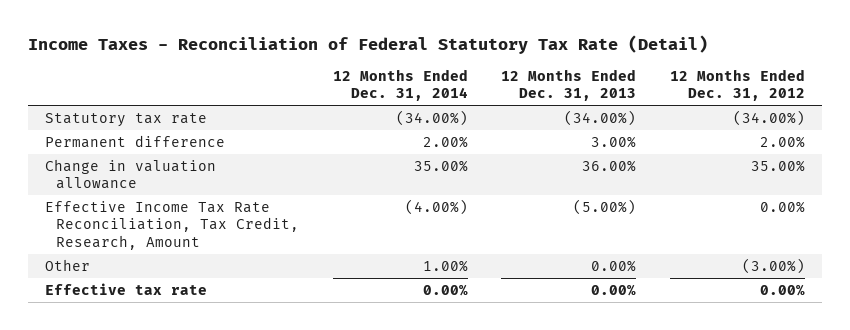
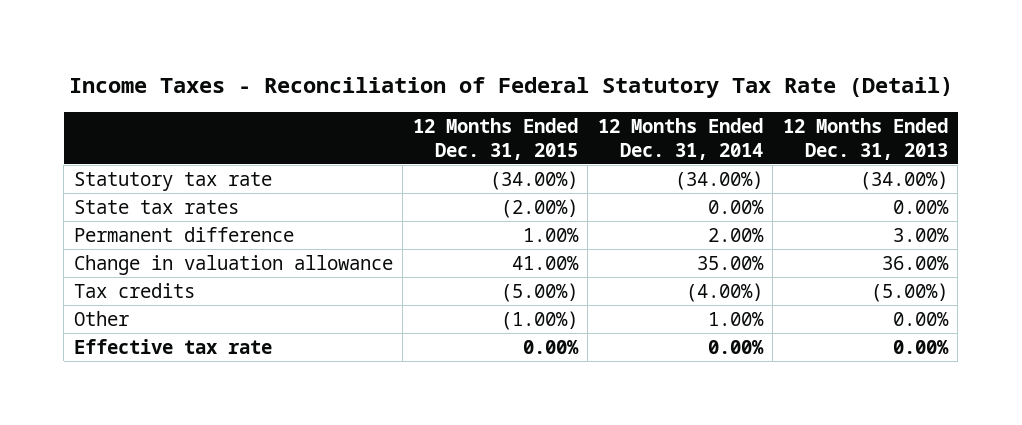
[670,68,806,102] 12 Months Ended Dec. 31, 2012 -> none
none -> [412,118,578,160] 12 Months Ended Dec. 31, 2015
none -> [73,199,239,214] State tax rates
[44,200,299,250] Effective Income Tax Rate Reconciliation, Tax Credit, Research, Amount -> [73,282,195,298] Tax credits

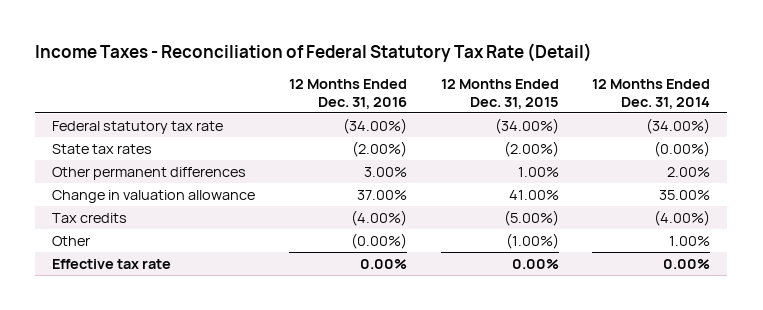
[782,118,948,160] 12 Months Ended Dec. 31, 2013 -> none
none -> [288,79,407,109] 12 Months Ended Dec. 31, 2016
[73,171,272,191] Statutory tax rate -> [52,120,224,134] Federal statutory tax rate
[707,199,764,214] 0.00% -> [654,140,711,157] (0.00%)
[73,226,294,242] Permanent difference -> [52,166,247,180] Other permanent differences

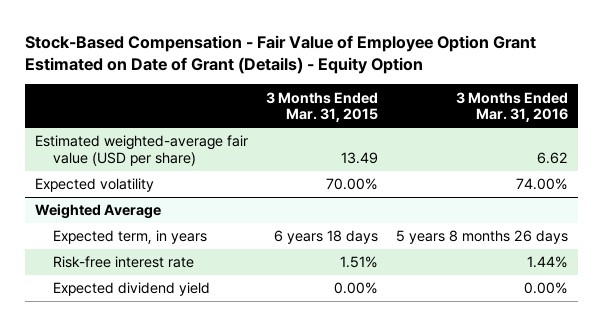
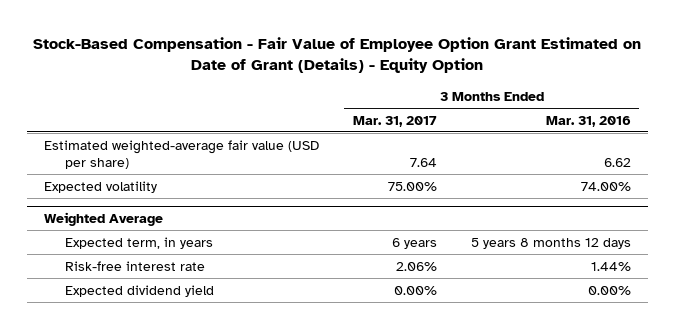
[265,91,378,123] 3 Months Ended Mar. 31, 2015 -> none
none -> [352,115,437,127] Mar. 31, 2017
[396,230,569,245] 5 years 8 months 26 days -> [470,237,631,249] 5 years 8 months 12 days

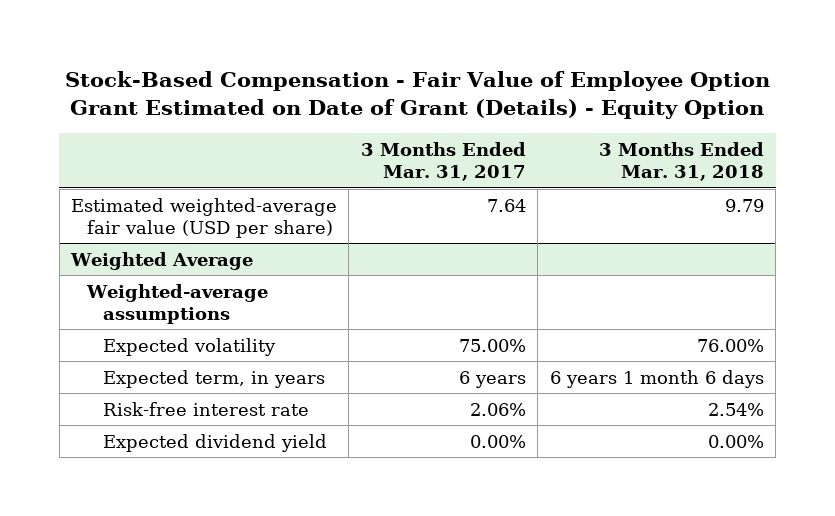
[545,115,631,127] Mar. 31, 2016 -> none
none -> [598,142,764,182] 3 Months Ended Mar. 31, 2018
[43,180,157,193] Expected volatility -> none
none -> [86,283,269,324] Weighted-average assumptions
none -> [103,337,277,356] Expected volatility

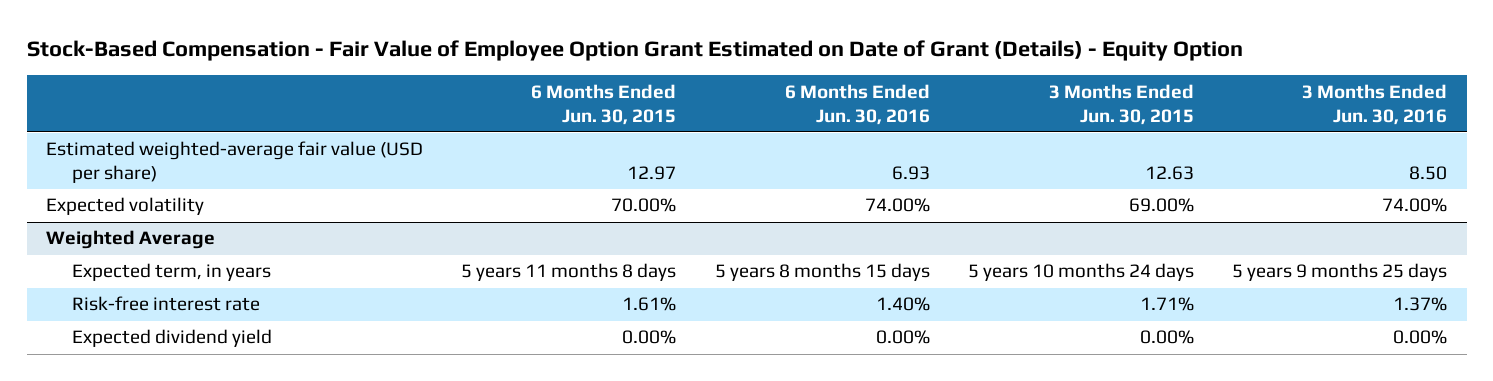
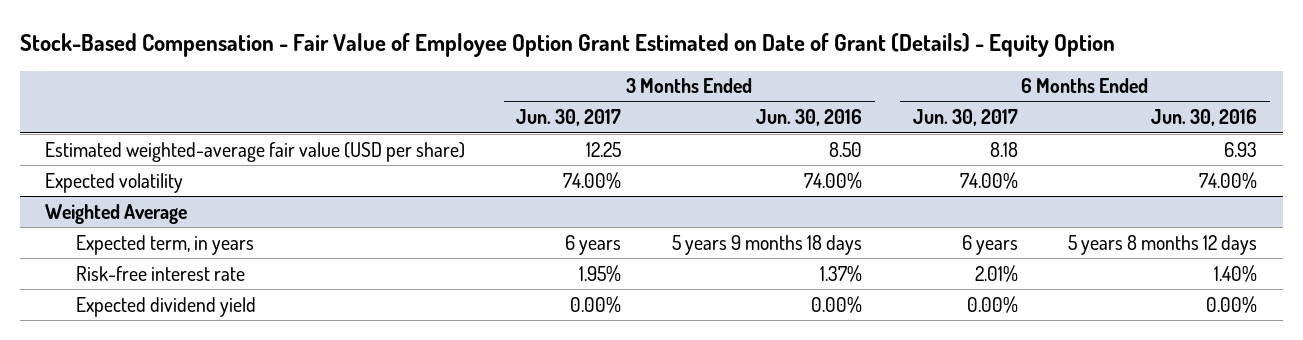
[531,83,677,125] 6 Months Ended Jun. 30, 2015 -> none
[1049,83,1195,125] 3 Months Ended Jun. 30, 2015 -> none
none -> [516,109,622,127] Jun. 30, 2017
none -> [912,109,1018,127] Jun. 30, 2017
[714,263,930,282] 5 years 8 months 15 days -> [1068,234,1258,255] 5 years 8 months 12 days
[1232,263,1448,282] 5 years 9 months 25 days -> [671,234,862,255] 5 years 9 months 18 days

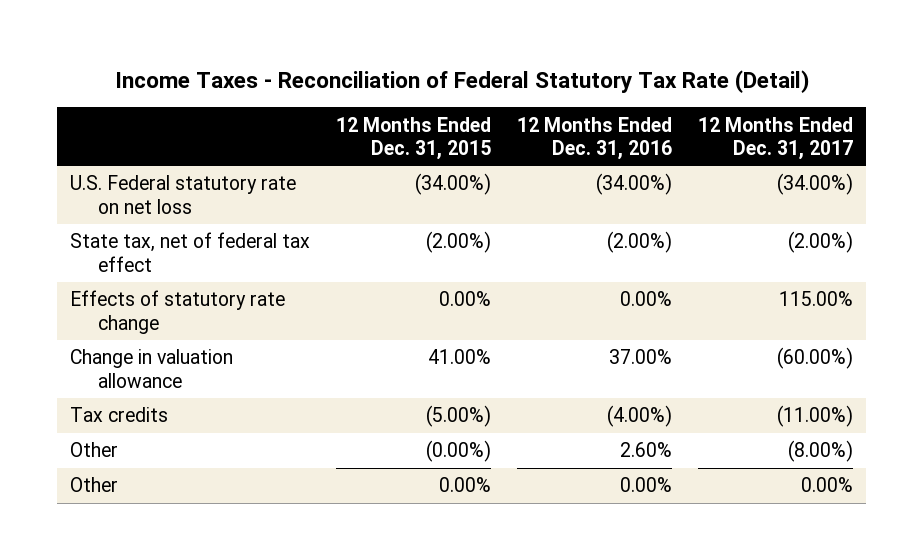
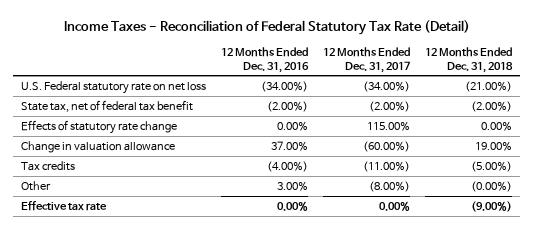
[336,116,492,161] 12 Months Ended Dec. 31, 2015 -> none
none -> [425,46,514,73] 12 Months Ended Dec. 31, 2018
[70,232,311,272] State tax, net of federal tax effect -> [20,99,193,112] State tax, net of federal tax benefit
[620,442,673,458] 2.60% -> [276,180,308,191] 3.00%
[70,477,119,493] Other -> [20,200,107,211] Effective tax rate

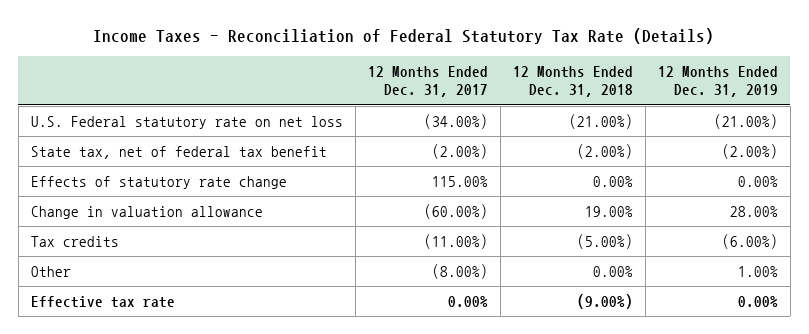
[63,19,470,35] Income Taxes - Reconciliation of Federal Statutory Tax Rate (Detail) -> [93,28,715,45] Income Taxes - Reconciliation of Federal Statutory Tax Rate (Details)
[220,46,309,73] 12 Months Ended Dec. 31, 2016 -> none
none -> [657,65,778,98] 12 Months Ended Dec. 31, 2019
[471,180,513,192] (0.00%) -> [592,265,633,277] 0.00%

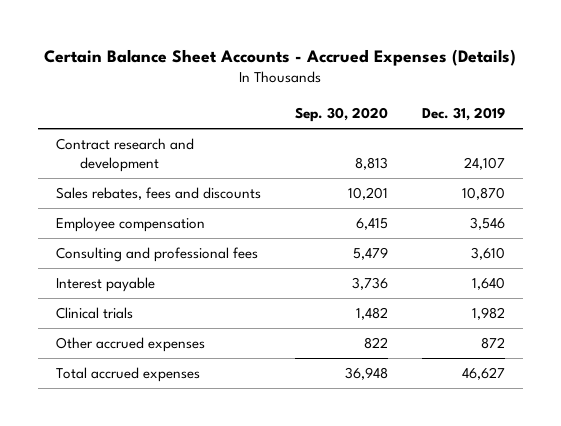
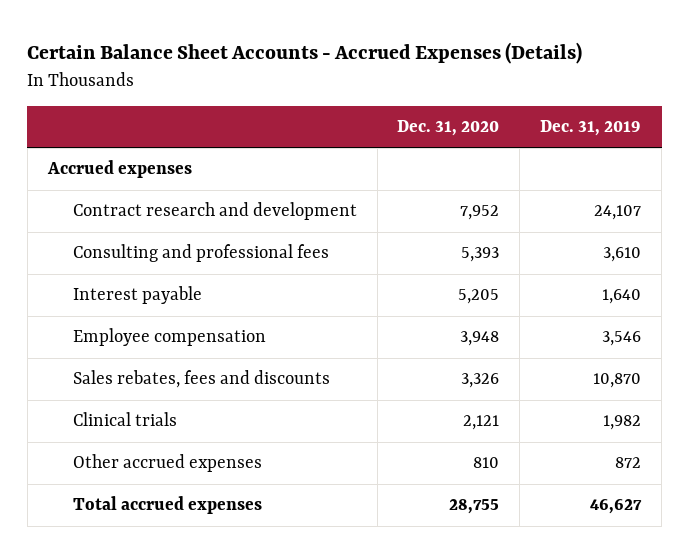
[294,106,388,122] Sep. 30, 2020 -> none
none -> [397,120,500,137] Dec. 31, 2020
none -> [46,160,192,179] Accrued expenses
[55,217,205,233] Employee compensation -> [72,328,266,347] Employee compensation
[55,187,261,201] Sales rebates, fees and discounts -> [72,370,330,389] Sales rebates, fees and discounts

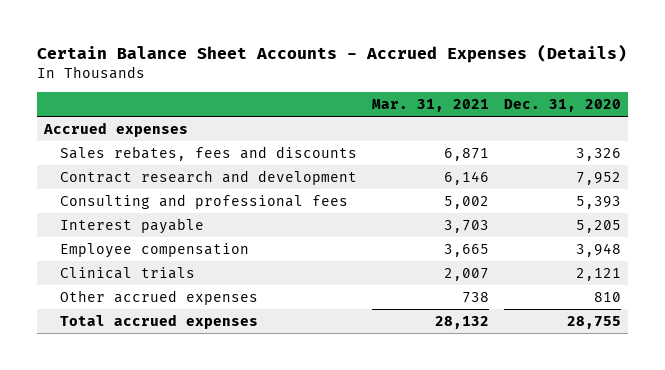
[540,120,642,137] Dec. 31, 2019 -> none
none -> [371,99,489,113] Mar. 31, 2021
[72,370,330,389] Sales rebates, fees and discounts -> [60,146,358,162] Sales rebates, fees and discounts

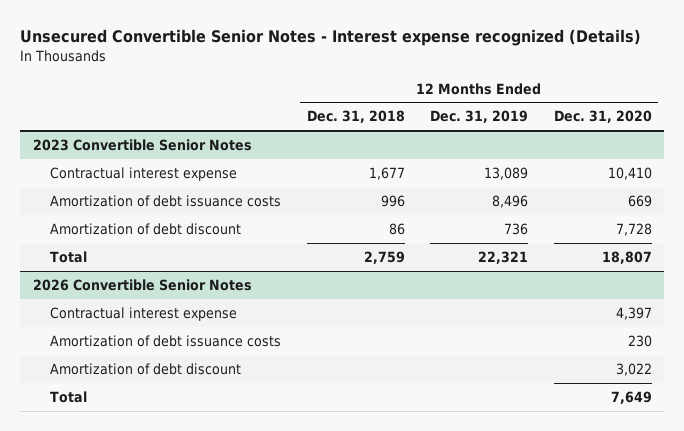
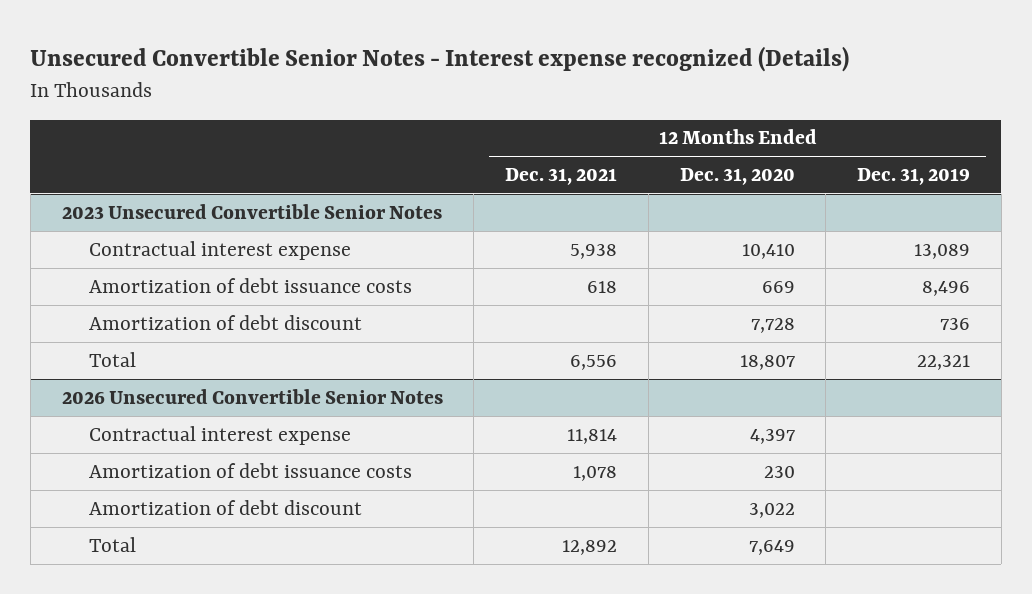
[306,110,405,124] Dec. 31, 2018 -> none
none -> [505,168,618,186] Dec. 31, 2021
[32,138,252,151] 2023 Convertible Senior Notes -> [61,203,442,219] 2023 Unsecured Convertible Senior Notes
[32,278,252,291] 2026 Convertible Senior Notes -> [61,388,443,404] 2026 Unsecured Convertible Senior Notes

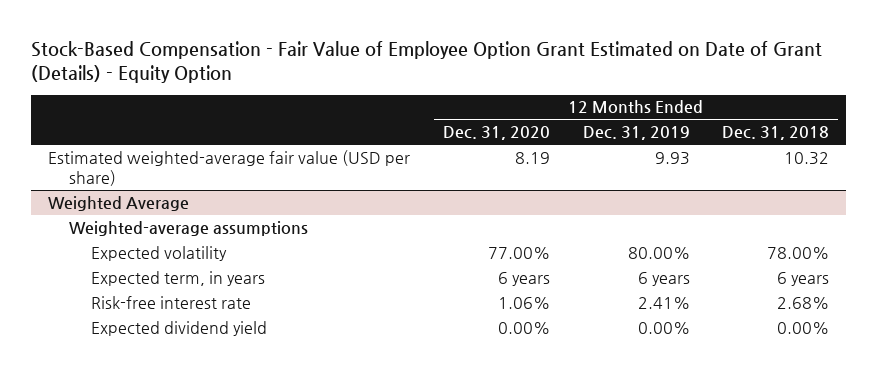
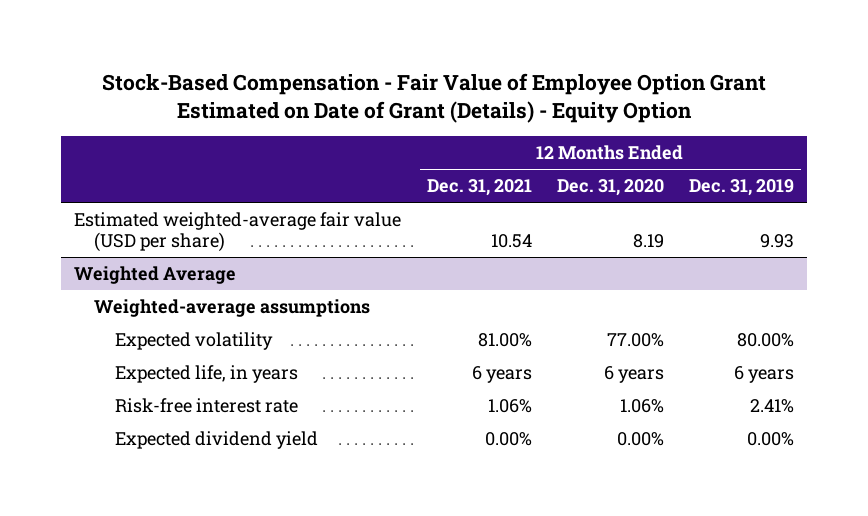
[722,126,830,141] Dec. 31, 2018 -> none
none -> [426,179,532,197] Dec. 31, 2021
[90,270,265,286] Expected term, in years -> [114,365,298,384] Expected life, in years

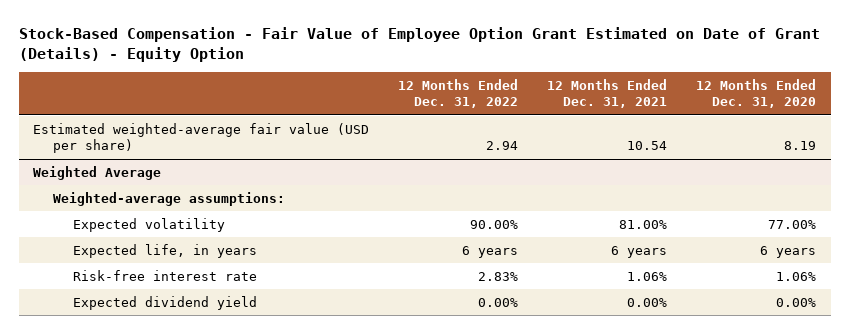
[689,179,795,197] Dec. 31, 2019 -> none
none -> [398,78,519,109] 12 Months Ended Dec. 31, 2022
[94,299,371,318] Weighted-average assumptions -> [52,191,285,206] Weighted-average assumptions:

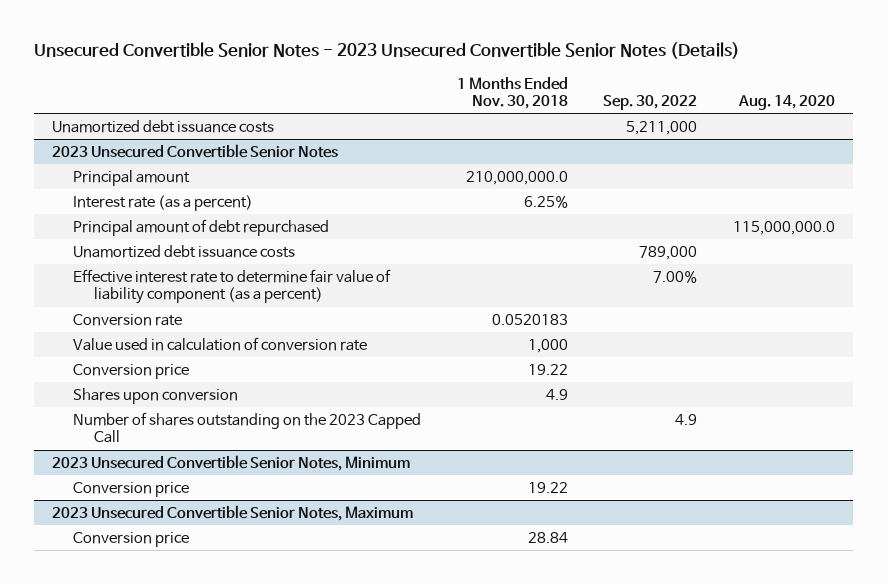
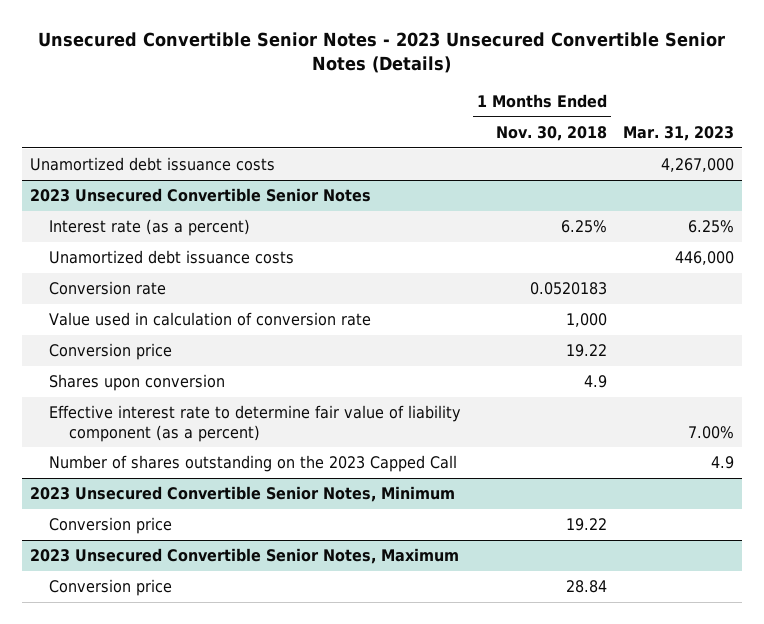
[603,95,698,111] Sep. 30, 2022 -> none
[738,95,836,111] Aug. 14, 2020 -> none
none -> [622,126,734,142] Mar. 31, 2023
[72,169,190,186] Principal amount -> none
[72,218,329,236] Principal amount of debt repurchased -> none
[72,268,391,305] Effective interest rate to determine fair value of liability component (as a percent) -> [49,405,462,442] Effective interest rate to determine fair value of liability component (as a percent)

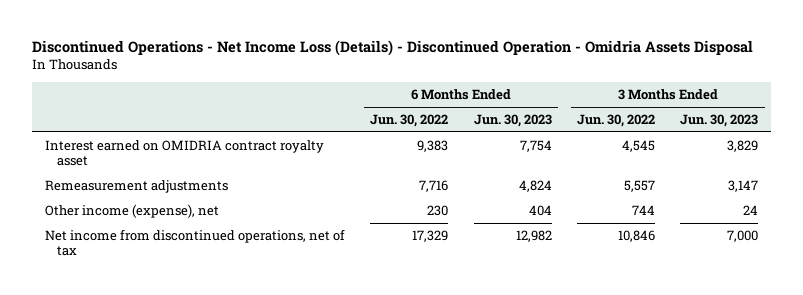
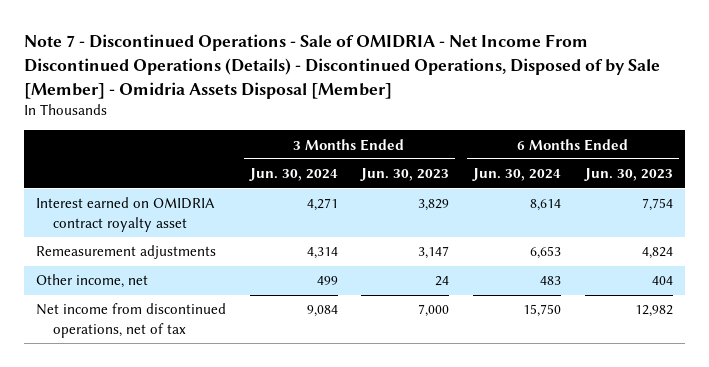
[32,40,754,57] Discontinued Operations - Net Income Loss (Details) - Discontinued Operation - Omidria Assets Disposal -> [23,34,660,99] Note 7 - Discontinued Operations - Sale of OMIDRIA - Net Income From Discontinued Operations (Details) - Discontinued Operations, Disposed of by Sale [Member] - Omidria Assets Disposal [Member]
[370,114,449,128] Jun. 30, 2022 -> none
[576,114,655,128] Jun. 30, 2022 -> none
none -> [248,168,338,182] Jun. 30, 2024
none -> [472,168,562,182] Jun. 30, 2024
[44,204,219,219] Other income (expense), net -> [35,274,148,289] Other income, net

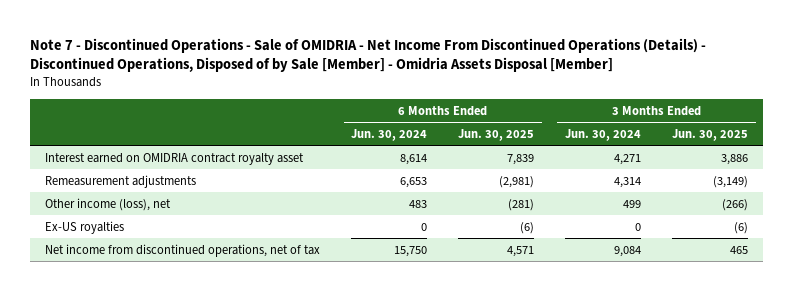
[360,168,450,182] Jun. 30, 2023 -> none
[583,168,673,182] Jun. 30, 2023 -> none
none -> [458,128,535,141] Jun. 30, 2025
none -> [671,128,748,141] Jun. 30, 2025
[35,274,148,289] Other income, net -> [45,197,172,211] Other income (loss), net
none -> [45,220,125,234] Ex-US royalties

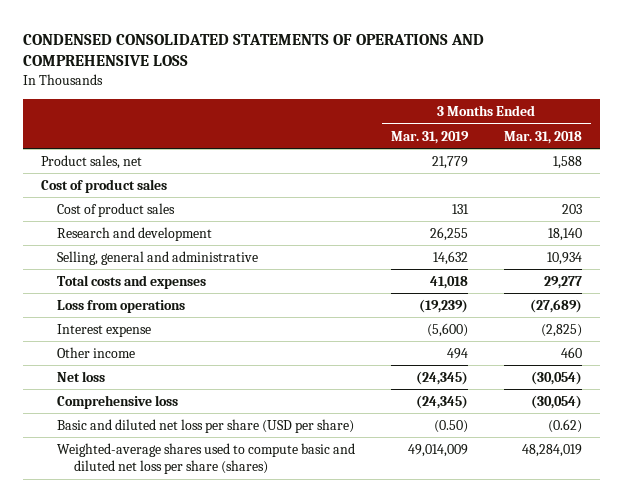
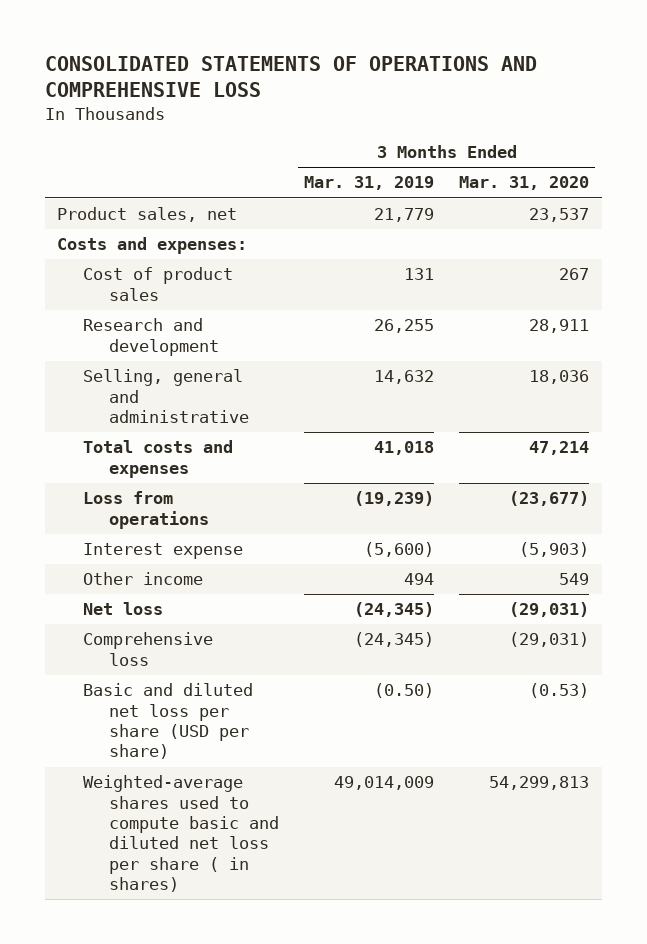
[22,33,484,67] CONDENSED CONSOLIDATED STATEMENTS OF OPERATIONS AND COMPREHENSIVE LOSS -> [44,55,537,98] CONSOLIDATED STATEMENTS OF OPERATIONS AND COMPREHENSIVE LOSS
[503,130,582,144] Mar. 31, 2018 -> none
none -> [459,176,590,191] Mar. 31, 2020
[40,179,167,194] Cost of product sales -> [57,237,248,255] Costs and expenses:
[57,443,356,475] Weighted-average shares used to compute basic and diluted net loss per share (shares) -> [83,775,280,893] Weighted-average shares used to compute basic and diluted net loss per share ( in shares)

